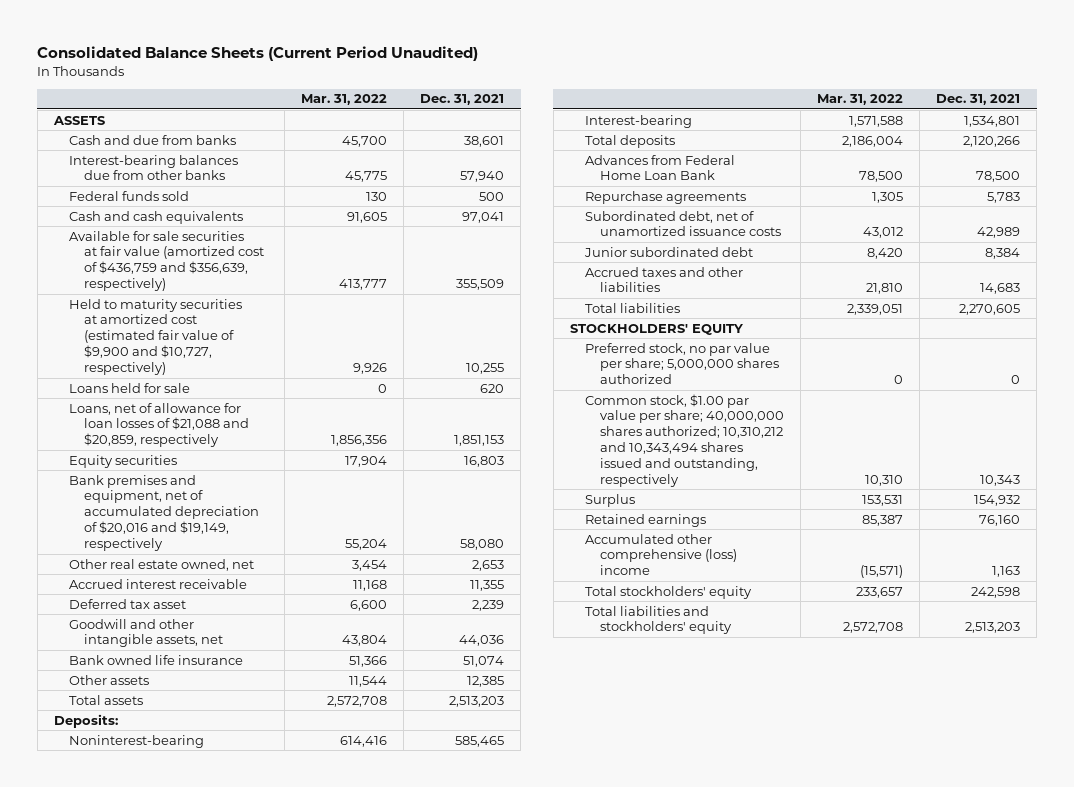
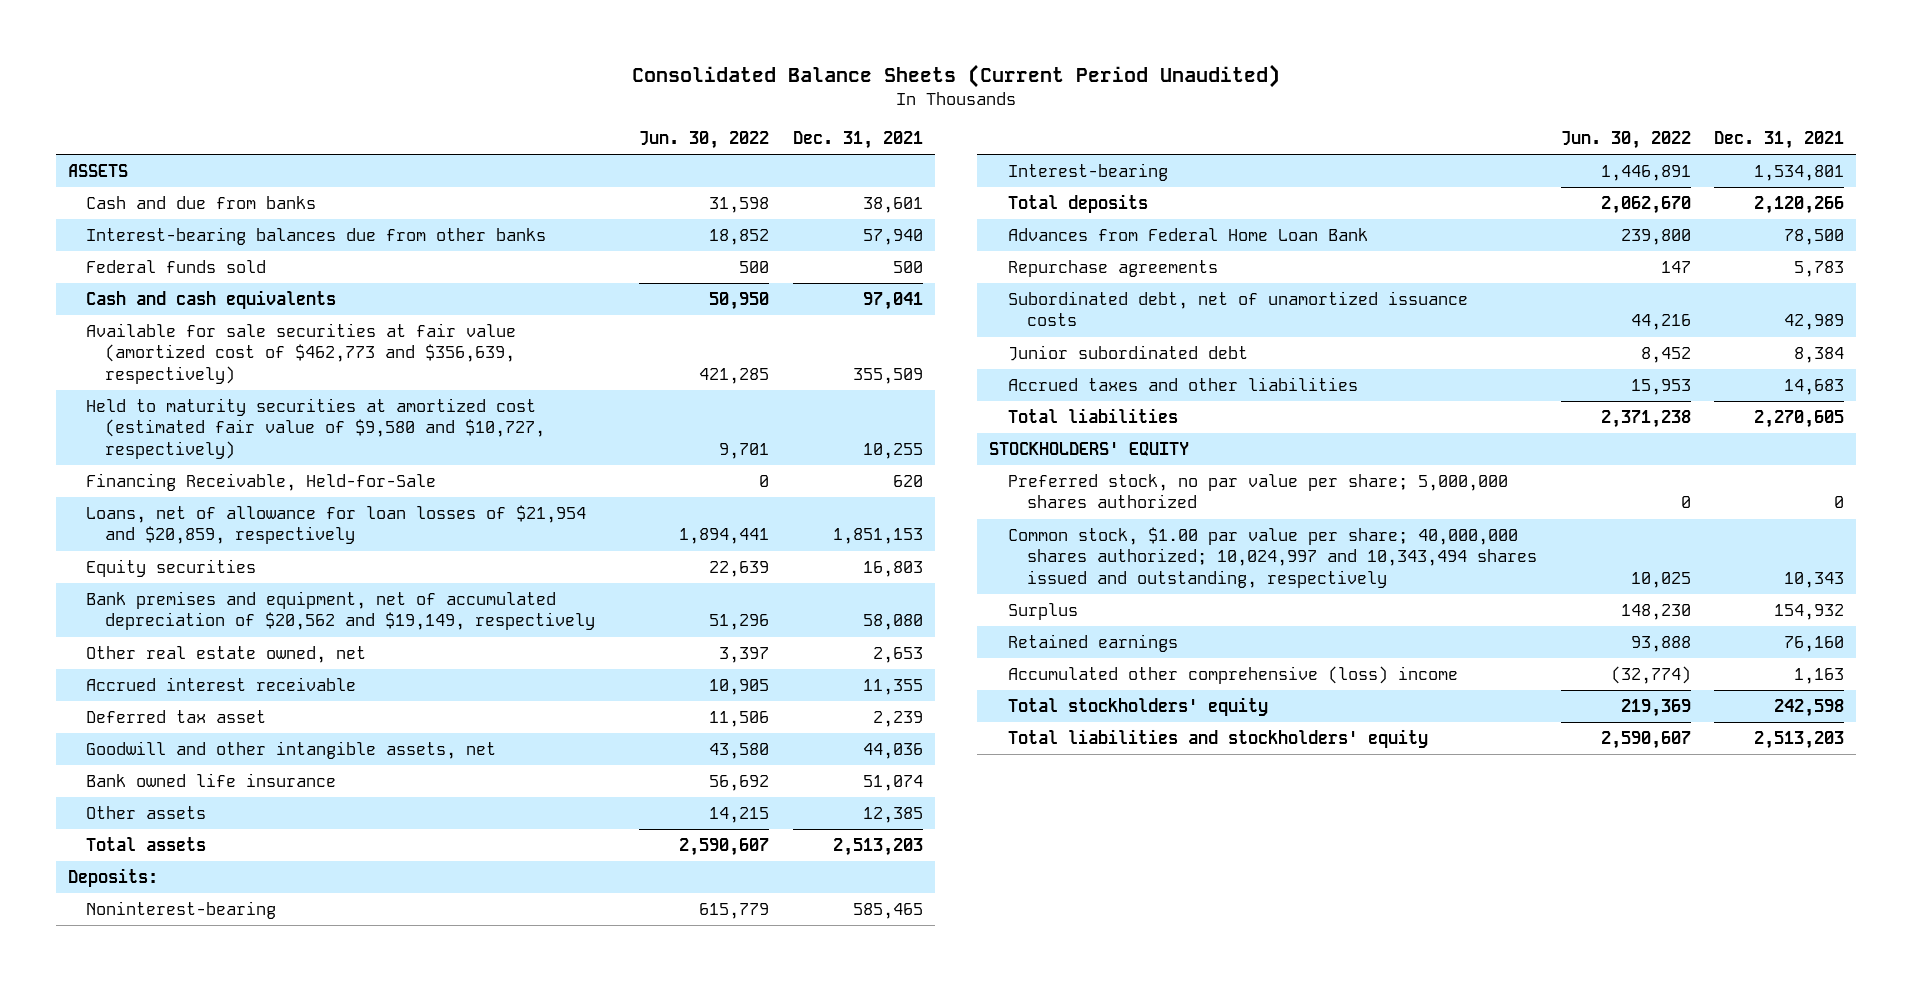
[301,94,388,106] Mar. 31, 2022 -> none
none -> [638,131,769,150] Jun. 30, 2022
[69,230,265,292] Available for sale securities at fair value (amortized cost of $436,759 and $356,639, respectively) -> [86,323,517,384] Available for sale securities at fair value (amortized cost of $462,773 and $356,639, respectively)
[69,298,243,376] Held to maturity securities at amortized cost (estimated fair value of $9,900 and $10,727, respectively) -> [86,398,546,459] Held to maturity securities at amortized cost (estimated fair value of $9,580 and $10,727, respectively)
[69,382,191,393] Loans held for sale -> [86,473,437,492] Financing Receivable, Held-for-Sale
[69,402,250,448] Loans, net of allowance for loan losses of $21,088 and $20,859, respectively -> [86,505,587,545] Loans, net of allowance for loan losses of $21,954 and $20,859, respectively
[69,474,260,552] Bank premises and equipment, net of accumulated depreciation of $20,016 and $19,149, respectively -> [86,591,596,631] Bank premises and equipment, net of accumulated depreciation of $20,562 and $19,149, respectively
[585,393,785,488] Common stock, $1.00 par value per share; 40,000,000 shares authorized; 10,310,212 and 10,343,494 shares issued and outstanding, respectively -> [1007,527,1537,588] Common stock, $1.00 par value per share; 40,000,000 shares authorized; 10,024,997 and 10,343,494 shares issued and outstanding, respectively

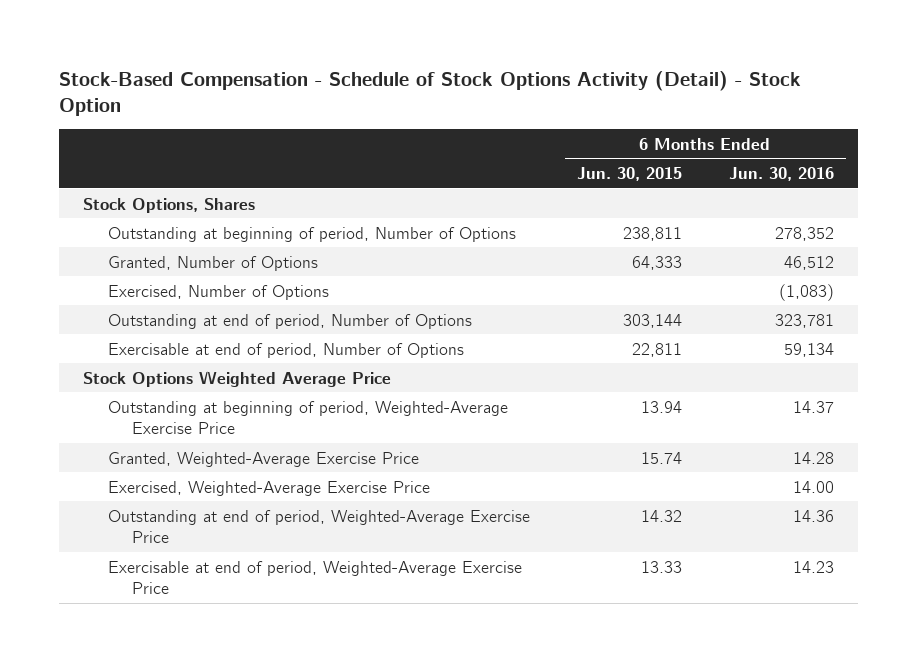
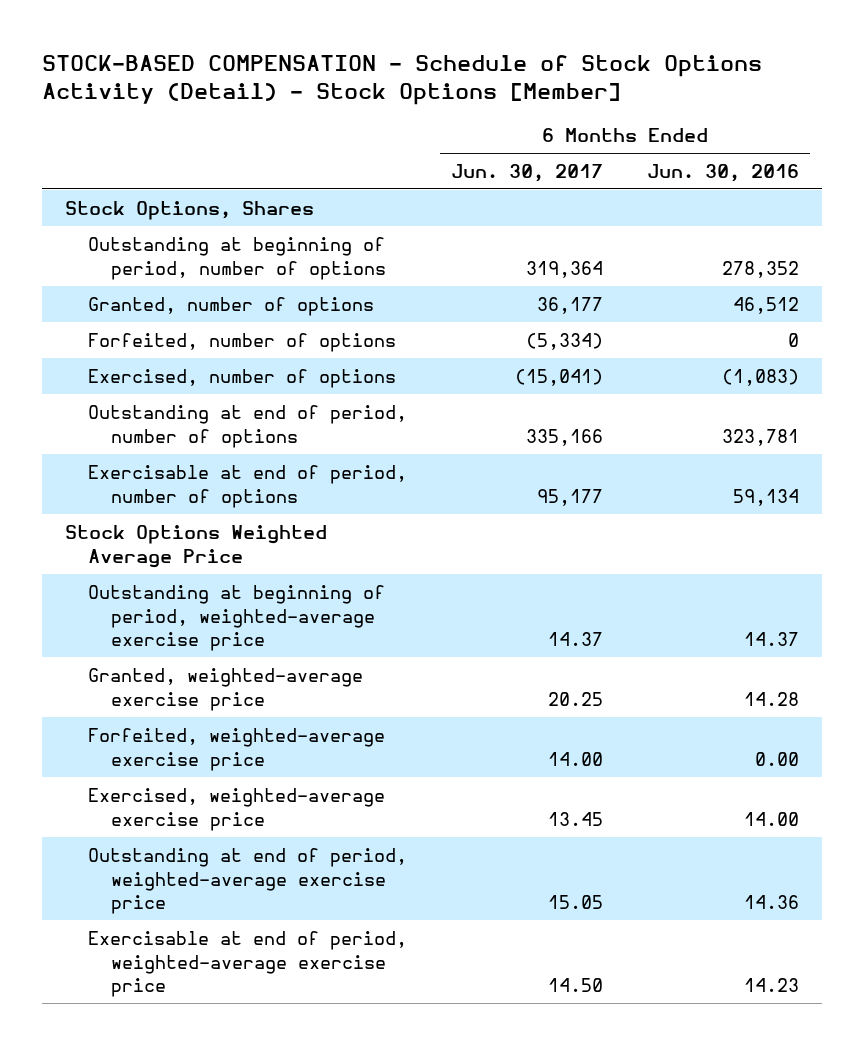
[59,70,802,116] Stock-Based Compensation - Schedule of Stock Options Activity (Detail) - Stock Option -> [42,54,763,105] STOCK-BASED COMPENSATION - Schedule of Stock Options Activity (Detail) - Stock Options [Member]
[576,166,682,181] Jun. 30, 2015 -> none
none -> [451,163,604,182] Jun. 30, 2017
[107,226,516,242] Outstanding at beginning of period, Number of Options -> [87,236,386,280] Outstanding at beginning of period, number of options
[107,255,318,271] Granted, Number of Options -> [87,296,374,316] Granted, number of options
none -> [87,332,396,352] Forfeited, number of options
[107,284,329,300] Exercised, Number of Options -> [87,368,396,388] Exercised, number of options
[107,313,472,329] Outstanding at end of period, Number of Options -> [87,404,407,448] Outstanding at end of period, number of options
[107,342,464,358] Exercisable at end of period, Number of Options -> [87,464,407,508] Exercisable at end of period, number of options
[107,400,508,435] Outstanding at beginning of period, Weighted-Average Exercise Price -> [87,584,385,652] Outstanding at beginning of period, weighted-average exercise price
[107,451,419,467] Granted, Weighted-Average Exercise Price -> [87,667,363,711] Granted, weighted-average exercise price
none -> [87,727,385,771] Forfeited, weighted-average exercise price
[107,480,430,496] Exercised, Weighted-Average Exercise Price -> [87,787,385,831] Exercised, weighted-average exercise price
[107,509,530,544] Outstanding at end of period, Weighted-Average Exercise Price -> [87,847,407,915] Outstanding at end of period, weighted-average exercise price
[107,560,522,595] Exercisable at end of period, Weighted-Average Exercise Price -> [87,930,407,998] Exercisable at end of period, weighted-average exercise price

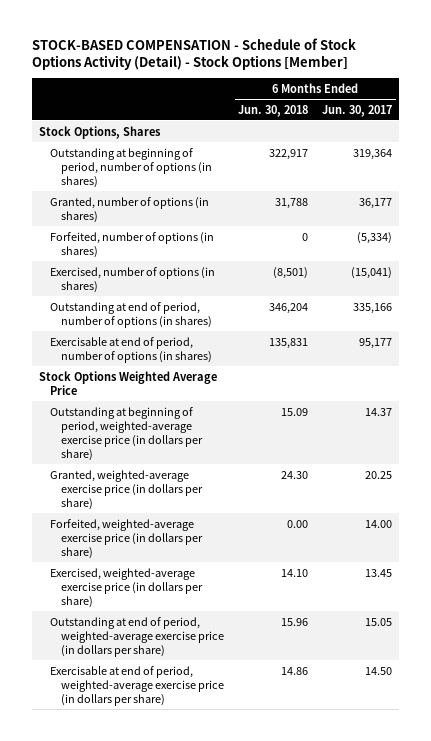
[647,163,800,182] Jun. 30, 2016 -> none
none -> [238,104,309,117] Jun. 30, 2018
[87,236,386,280] Outstanding at beginning of period, number of options -> [50,147,212,188] Outstanding at beginning of period, number of options (in shares)
[87,296,374,316] Granted, number of options -> [50,196,210,223] Granted, number of options (in shares)
[87,332,396,352] Forfeited, number of options -> [50,231,215,258] Forfeited, number of options (in shares)
[87,368,396,388] Exercised, number of options -> [50,266,216,293] Exercised, number of options (in shares)
[87,404,407,448] Outstanding at end of period, number of options -> [50,301,212,328] Outstanding at end of period, number of options (in shares)
[87,464,407,508] Exercisable at end of period, number of options -> [50,336,212,363] Exercisable at end of period, number of options (in shares)
[87,584,385,652] Outstanding at beginning of period, weighted-average exercise price -> [50,406,203,462] Outstanding at beginning of period, weighted-average exercise price (in dollars per share)
[87,667,363,711] Granted, weighted-average exercise price -> [50,469,203,510] Granted, weighted-average exercise price (in dollars per share)
[87,727,385,771] Forfeited, weighted-average exercise price -> [50,518,203,559] Forfeited, weighted-average exercise price (in dollars per share)
[87,787,385,831] Exercised, weighted-average exercise price -> [50,567,203,608] Exercised, weighted-average exercise price (in dollars per share)
[87,847,407,915] Outstanding at end of period, weighted-average exercise price -> [50,616,224,657] Outstanding at end of period, weighted-average exercise price (in dollars per share)
[87,930,407,998] Exercisable at end of period, weighted-average exercise price -> [50,665,224,706] Exercisable at end of period, weighted-average exercise price (in dollars per share)

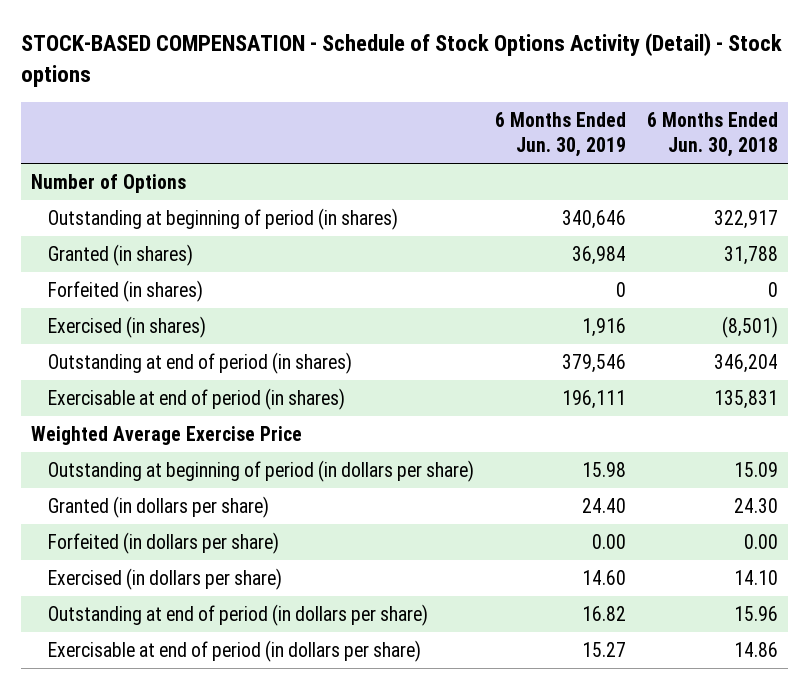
[32,37,357,70] STOCK-BASED COMPENSATION - Schedule of Stock Options Activity (Detail) - Stock Options [Member] -> [20,33,782,87] STOCK-BASED COMPENSATION - Schedule of Stock Options Activity (Detail) - Stock options
[322,104,393,117] Jun. 30, 2017 -> none
none -> [494,111,626,157] 6 Months Ended Jun. 30, 2019
[39,125,162,139] Stock Options, Shares -> [31,174,187,194] Number of Options
[50,147,212,188] Outstanding at beginning of period, number of options (in shares) -> [47,208,398,231] Outstanding at beginning of period (in shares)
[50,196,210,223] Granted, number of options (in shares) -> [47,244,193,267] Granted (in shares)
[50,231,215,258] Forfeited, number of options (in shares) -> [47,280,203,303] Forfeited (in shares)
[50,266,216,293] Exercised, number of options (in shares) -> [47,316,206,339] Exercised (in shares)
[50,301,212,328] Outstanding at end of period, number of options (in shares) -> [47,352,352,375] Outstanding at end of period (in shares)
[50,336,212,363] Exercisable at end of period, number of options (in shares) -> [47,388,345,411] Exercisable at end of period (in shares)
[39,370,218,395] Stock Options Weighted Average Price -> [31,426,303,446] Weighted Average Exercise Price
[50,406,203,462] Outstanding at beginning of period, weighted-average exercise price (in dollars per share) -> [47,460,474,483] Outstanding at beginning of period (in dollars per share)
[50,469,203,510] Granted, weighted-average exercise price (in dollars per share) -> [47,496,269,519] Granted (in dollars per share)
[50,518,203,559] Forfeited, weighted-average exercise price (in dollars per share) -> [47,532,279,555] Forfeited (in dollars per share)
[50,567,203,608] Exercised, weighted-average exercise price (in dollars per share) -> [47,568,282,591] Exercised (in dollars per share)
[50,616,224,657] Outstanding at end of period, weighted-average exercise price (in dollars per share) -> [47,604,428,627] Outstanding at end of period (in dollars per share)
[50,665,224,706] Exercisable at end of period, weighted-average exercise price (in dollars per share) -> [47,640,421,663] Exercisable at end of period (in dollars per share)

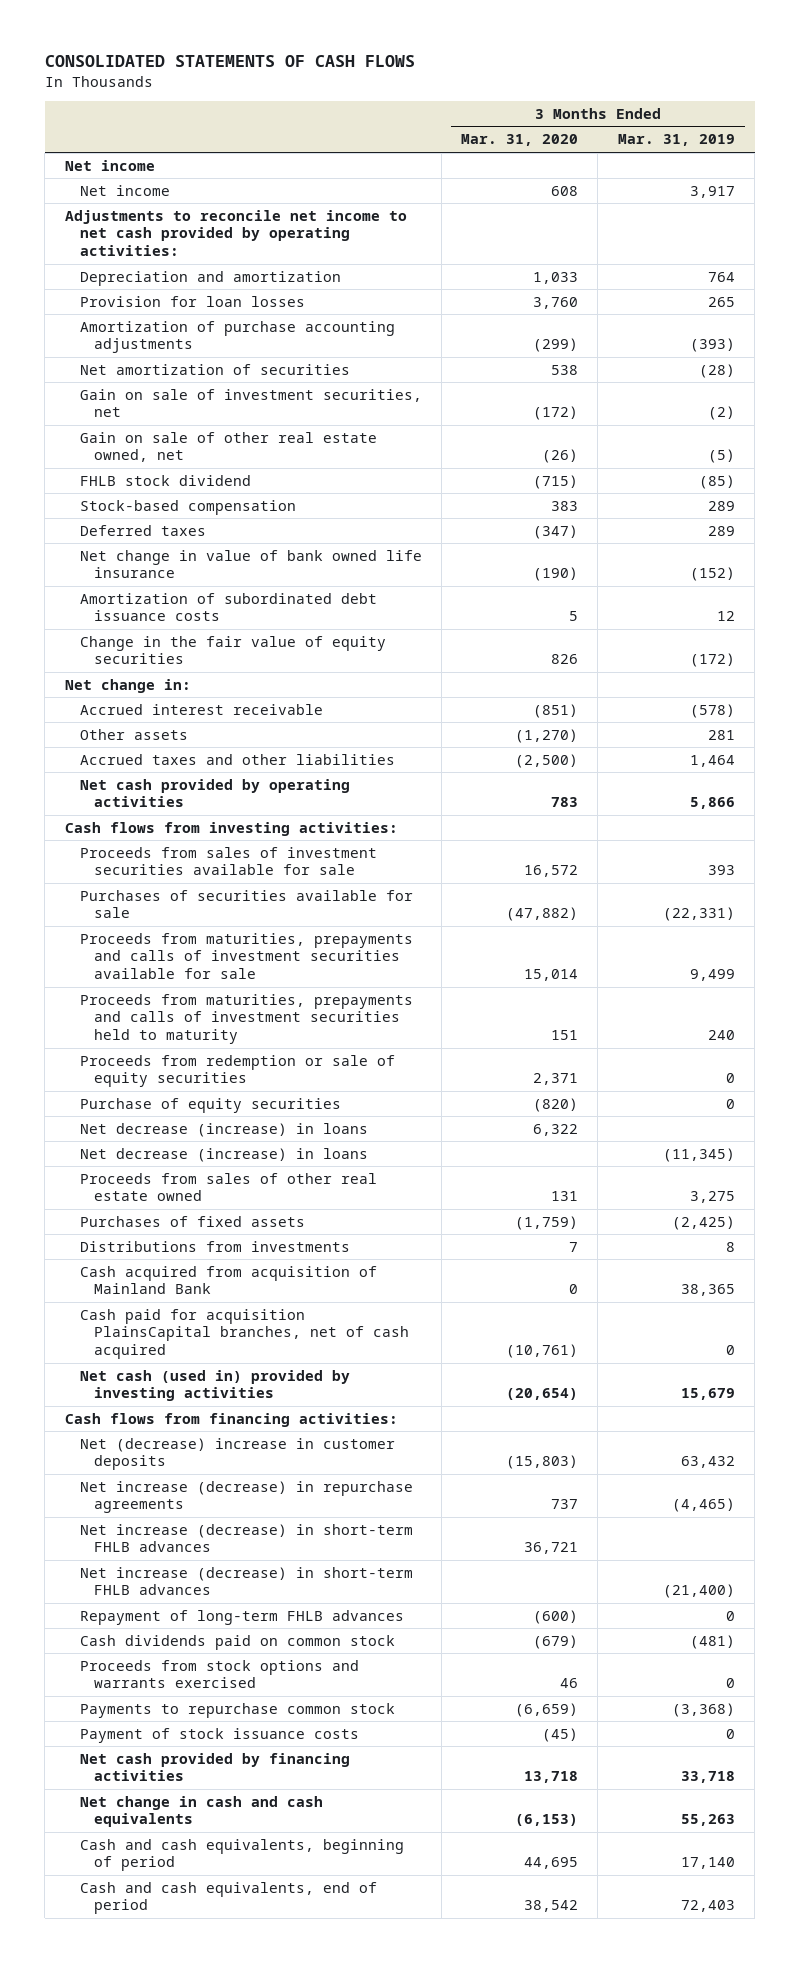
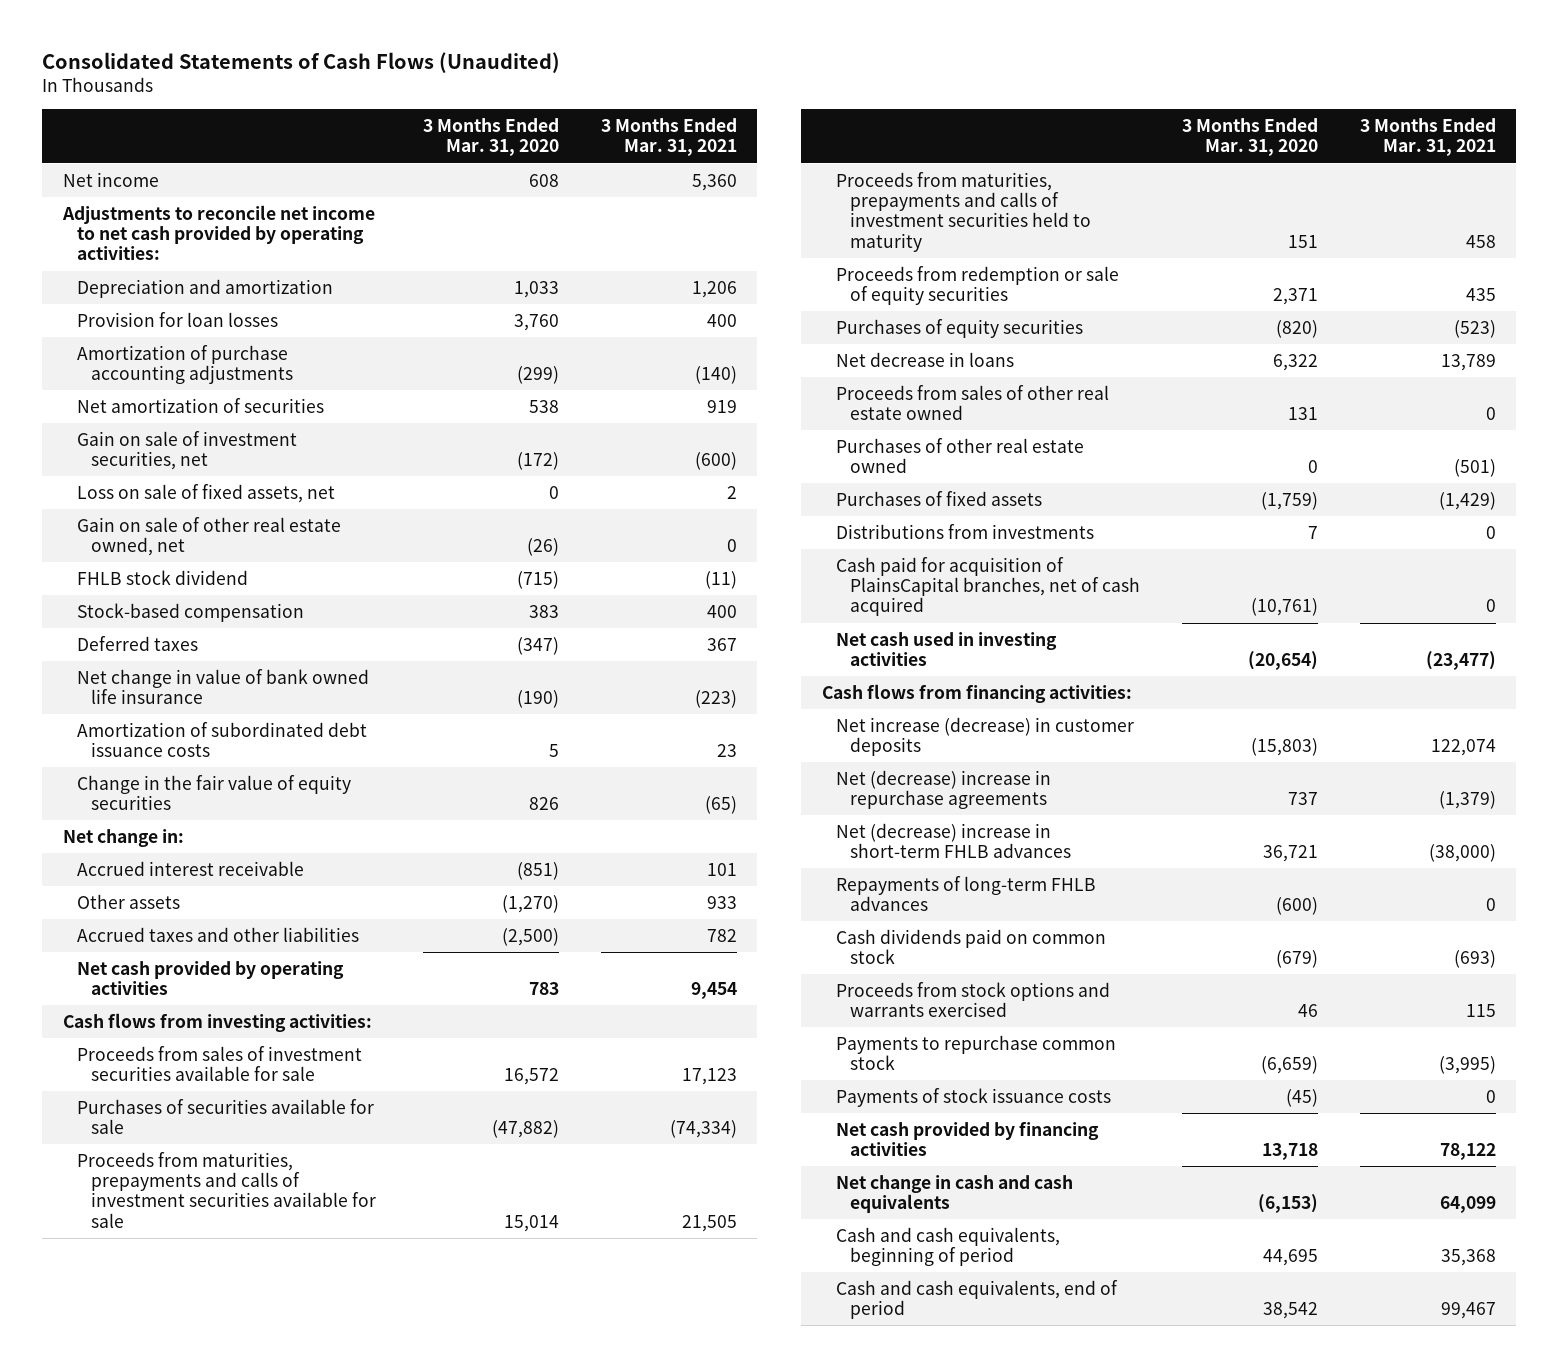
[44,55,415,68] CONSOLIDATED STATEMENTS OF CASH FLOWS -> [41,51,560,73] Consolidated Statements of Cash Flows (Unaudited)
[617,134,735,147] Mar. 31, 2019 -> none
none -> [600,118,737,157] 3 Months Ended Mar. 31, 2021
[64,159,155,171] Net income -> none
none -> [76,483,335,503] Loss on sale of fixed assets, net
[79,1147,368,1162] Net decrease (increase) in loans -> none
[79,1097,341,1113] Purchase of equity securities -> [835,318,1083,338] Purchases of equity securities
[79,1122,368,1137] Net decrease (increase) in loans -> [835,351,1014,367] Net decrease in loans
none -> [835,437,1084,474] Purchases of other real estate owned
[79,1265,377,1295] Cash acquired from acquisition of Mainland Bank -> none
[79,1308,410,1360] Cash paid for acquisition PlainsCapital branches, net of cash acquired -> [835,556,1140,617] Cash paid for acquisition of PlainsCapital branches, net of cash acquired
[79,1369,350,1402] Net cash (used in) provided by investing activities -> [835,631,1057,667] Net cash used in investing activities
[79,1566,413,1596] Net increase (decrease) in short-term FHLB advances -> none
[79,1437,395,1471] Net (decrease) increase in customer deposits -> [835,716,1134,757] Net increase (decrease) in customer deposits
[79,1480,413,1514] Net increase (decrease) in repurchase agreements -> [835,769,1051,810] Net (decrease) increase in repurchase agreements
[79,1523,413,1553] Net increase (decrease) in short-term FHLB advances -> [835,822,1071,859] Net (decrease) increase in short-term FHLB advances
[79,1609,404,1625] Repayment of long-term FHLB advances -> [835,875,1096,912] Repayments of long-term FHLB advances
[79,1727,359,1743] Payment of stock issuance costs -> [835,1087,1111,1107] Payments of stock issuance costs

